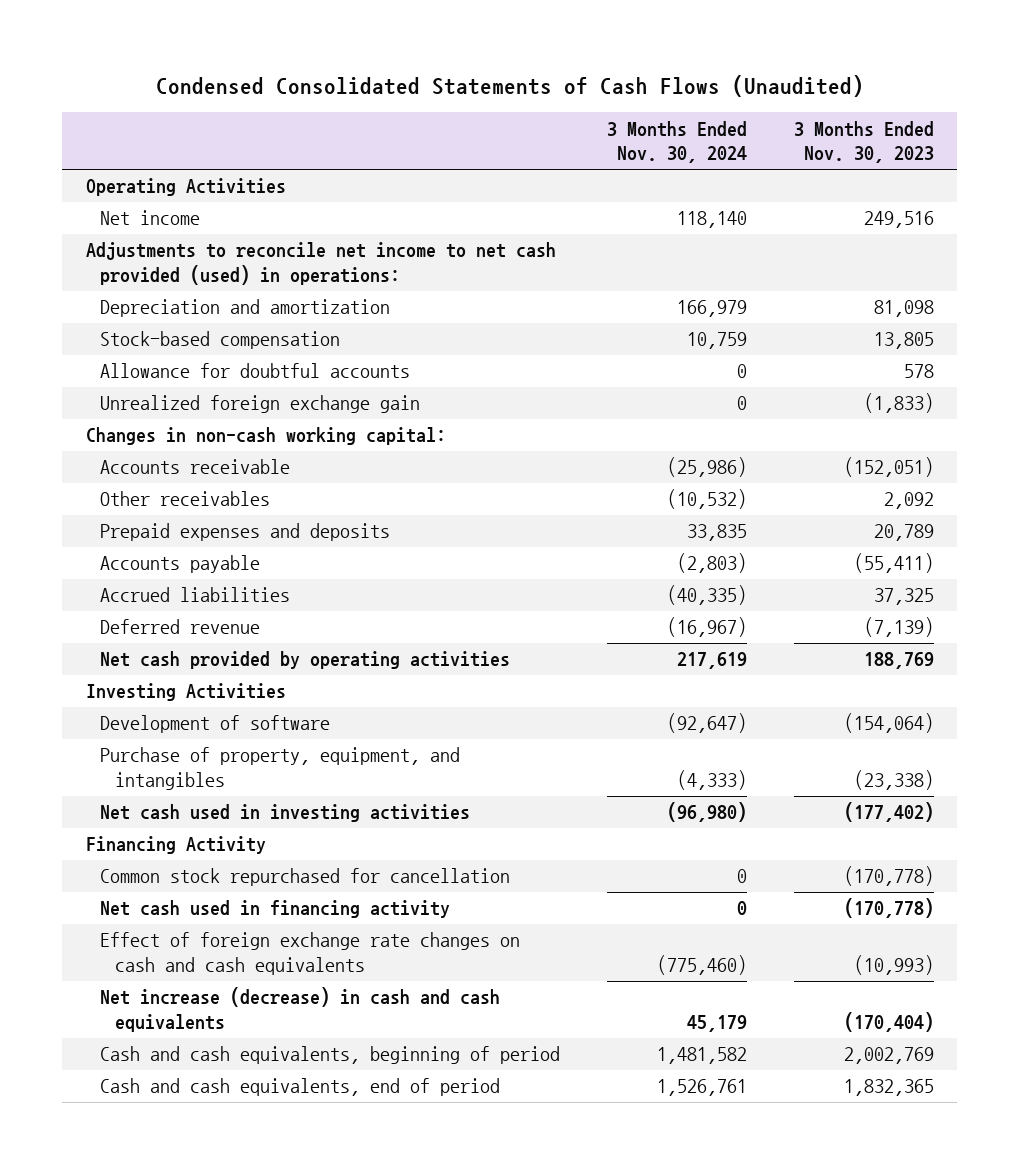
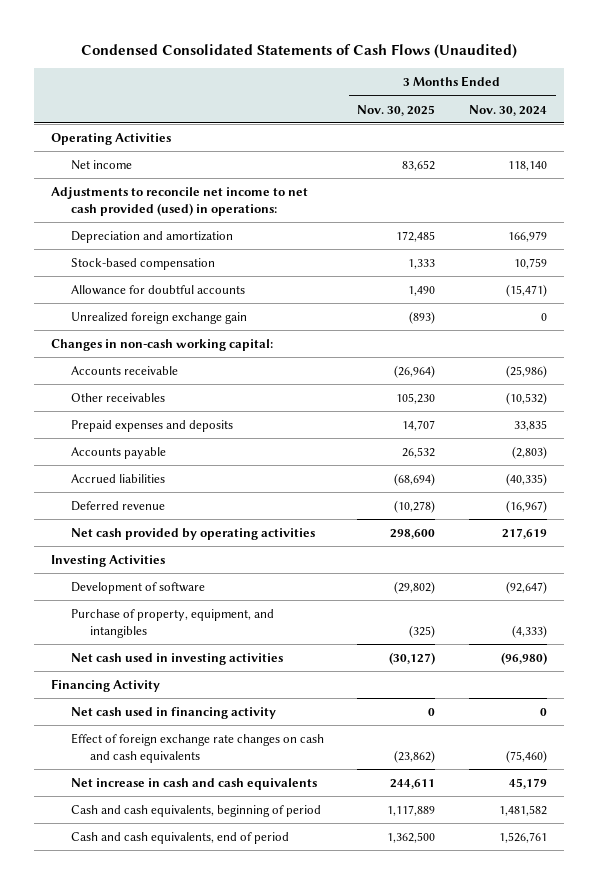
[793,120,934,164] 3 Months Ended Nov. 30, 2023 -> none
none -> [357,104,436,116] Nov. 30, 2025
[737,364,748,379] 0 -> [506,283,548,297] (15,471)
[100,868,511,887] Common stock repurchased for cancellation -> none
[657,955,748,976] (775,460) -> [506,749,548,763] (75,460)
[100,987,501,1033] Net increase (decrease) in cash and cash equivalents -> [70,777,317,790] Net increase in cash and cash equivalents

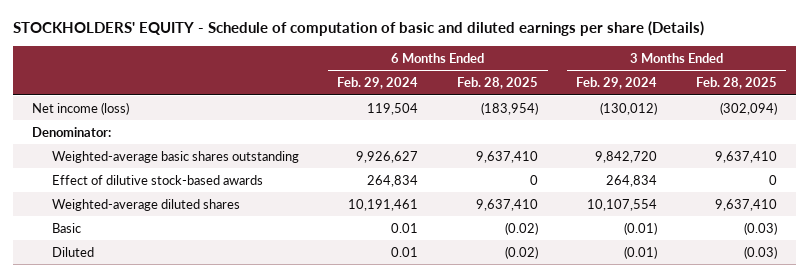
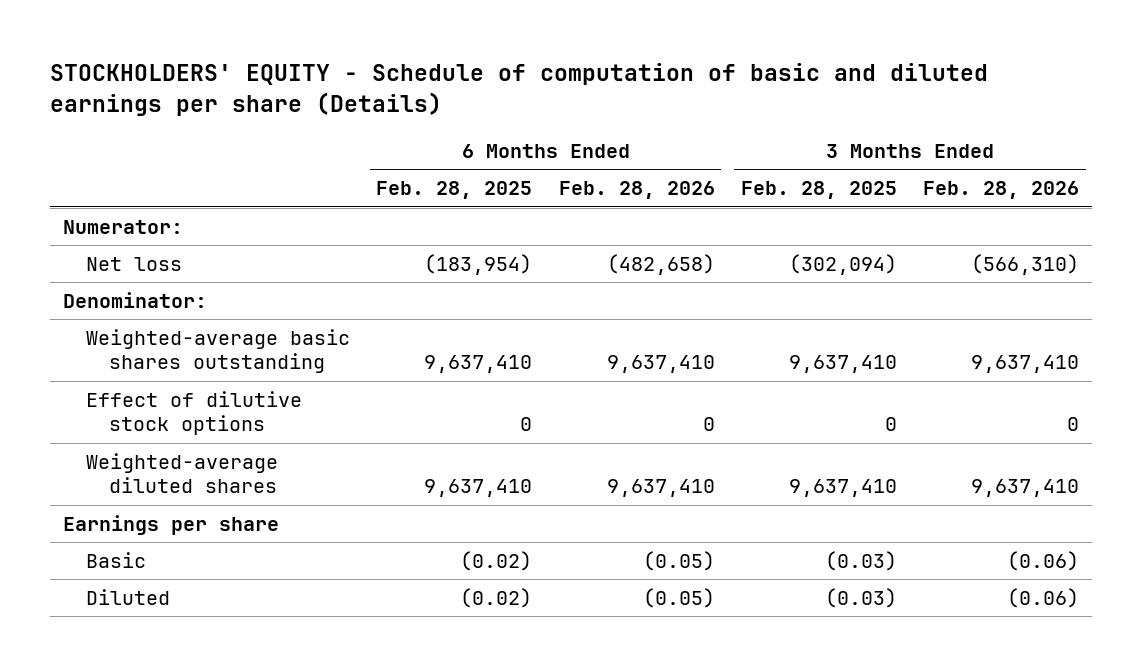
[337,77,419,90] Feb. 29, 2024 -> none
[576,77,658,90] Feb. 29, 2024 -> none
none -> [558,181,715,200] Feb. 28, 2026
none -> [923,181,1080,200] Feb. 28, 2026
none -> [63,219,184,234] Numerator:
[32,101,130,115] Net income (loss) -> [86,256,183,271] Net loss
[52,174,264,185] Effect of dilutive stock-based awards -> [86,390,303,436] Effect of dilutive stock options
none -> [63,514,280,535] Earnings per share

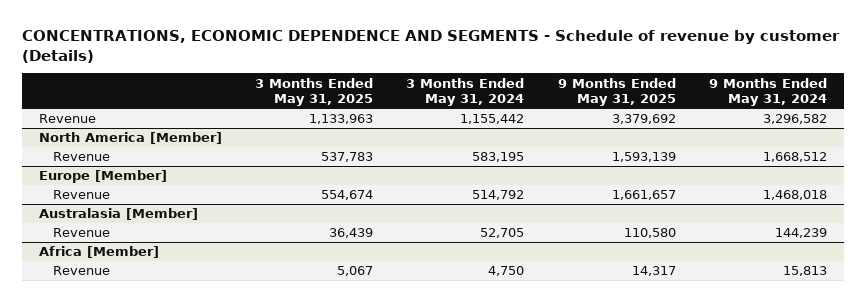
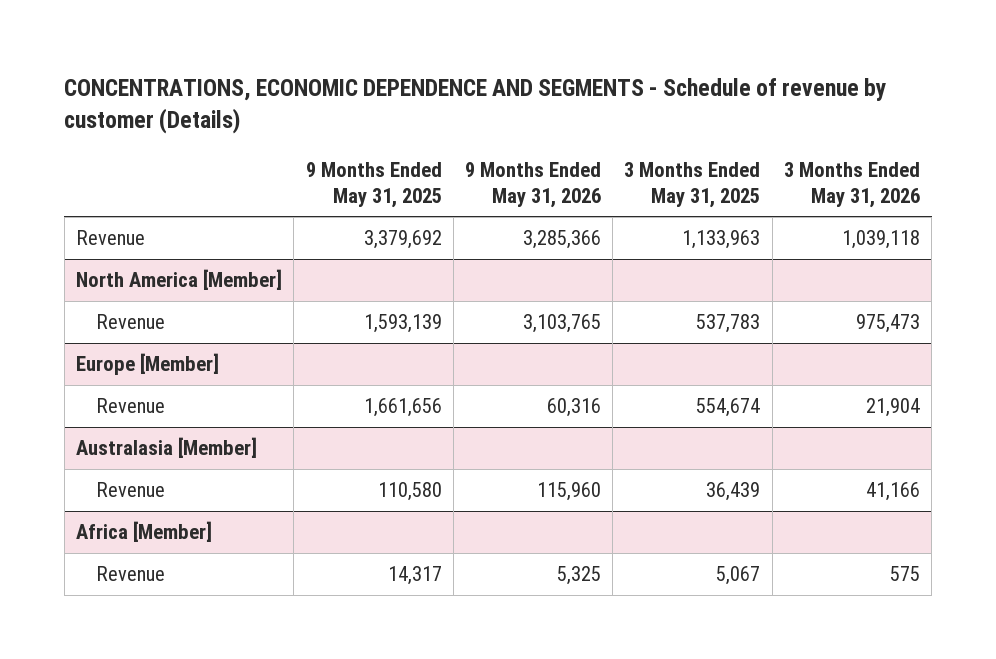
[406,77,525,106] 3 Months Ended May 31, 2024 -> none
[708,77,827,106] 9 Months Ended May 31, 2024 -> none
none -> [465,161,602,208] 9 Months Ended May 31, 2026
none -> [783,161,920,208] 3 Months Ended May 31, 2026
[611,190,676,201] 1,661,657 -> [363,398,442,418] 1,661,656

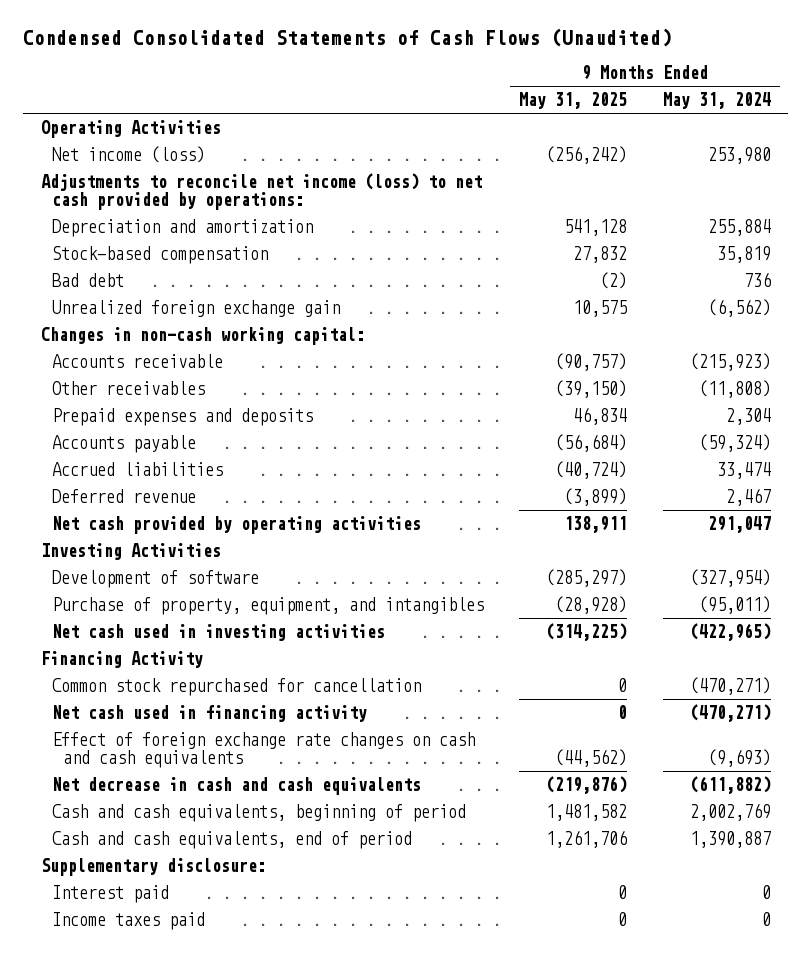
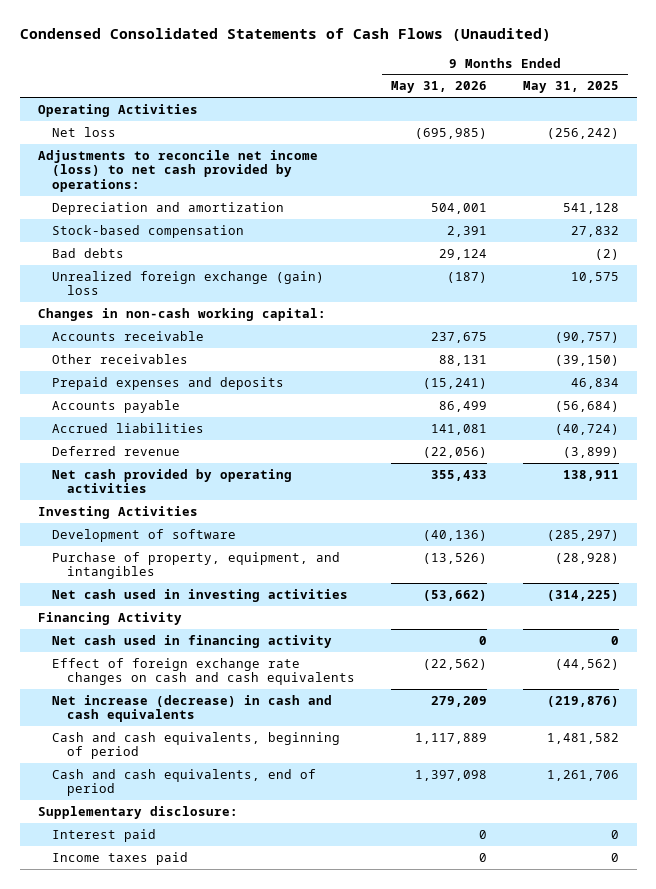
[662,92,771,110] May 31, 2024 -> none
none -> [390,81,487,94] May 31, 2026
[51,146,205,164] Net income (loss) -> [52,126,117,137] Net loss
[51,273,124,288] Bad debt -> [52,247,125,258] Bad debts
[51,300,340,318] Unrealized foreign exchange gain -> [52,270,325,296] Unrealized foreign exchange (gain) loss
[51,678,421,697] Common stock repurchased for cancellation -> none
[51,777,421,796] Net decrease in cash and cash equivalents -> [52,694,333,723] Net increase (decrease) in cash and cash equivalents

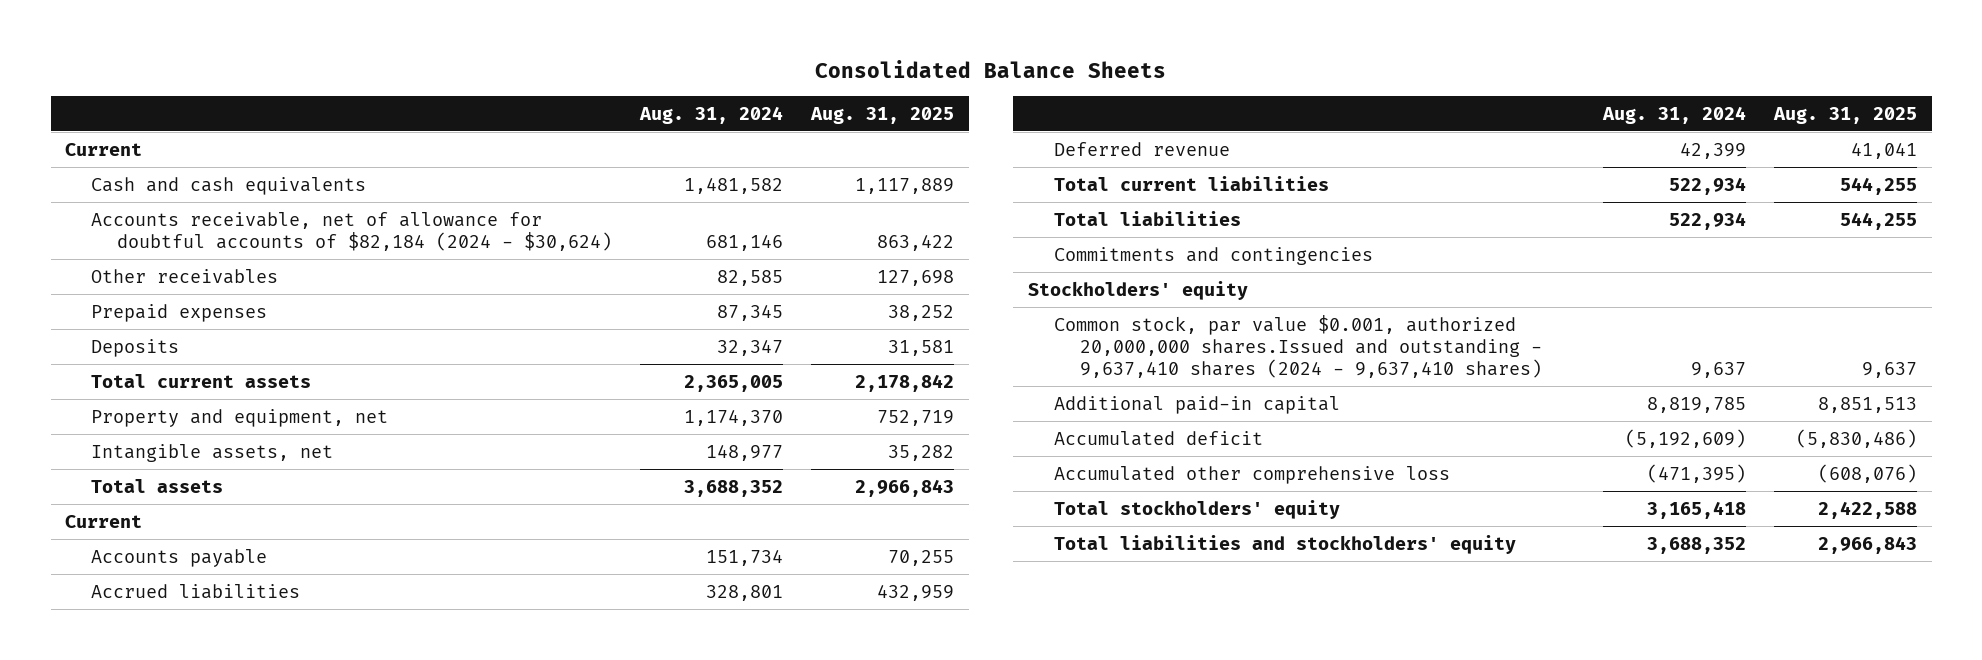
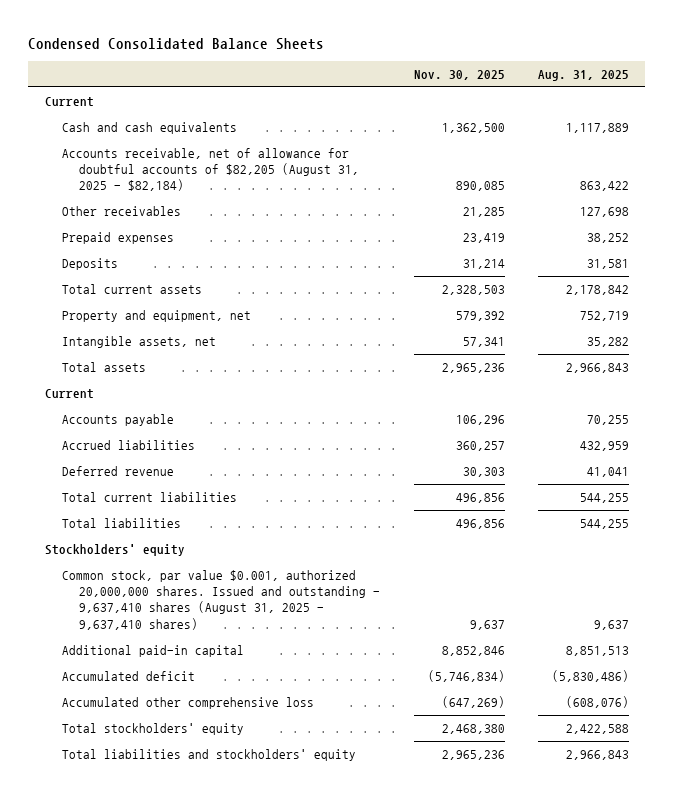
[815,60,1167,79] Consolidated Balance Sheets -> [28,37,325,50] Condensed Consolidated Balance Sheets
[639,105,784,124] Aug. 31, 2024 -> none
none -> [413,69,505,80] Nov. 30, 2025
[90,211,612,251] Accounts receivable, net of allowance for doubtful accounts of $82,184 (2024 - $30,624) -> [62,148,360,192] Accounts receivable, net of allowance for doubtful accounts of $82,205 (August 31, 2025 - $82,184)
[1053,246,1373,265] Commitments and contingencies -> none
[1053,314,1542,379] Common stock, par value $0.001, authorized 20,000,000 shares.Issued and outstanding - 9,637,410 shares (2024 - 9,637,410 shares) -> [62,570,381,630] Common stock, par value $0.001, authorized 20,000,000 shares. Issued and outstanding - 9,637,410 shares (August 31, 2025 - 9,637,410 shares)

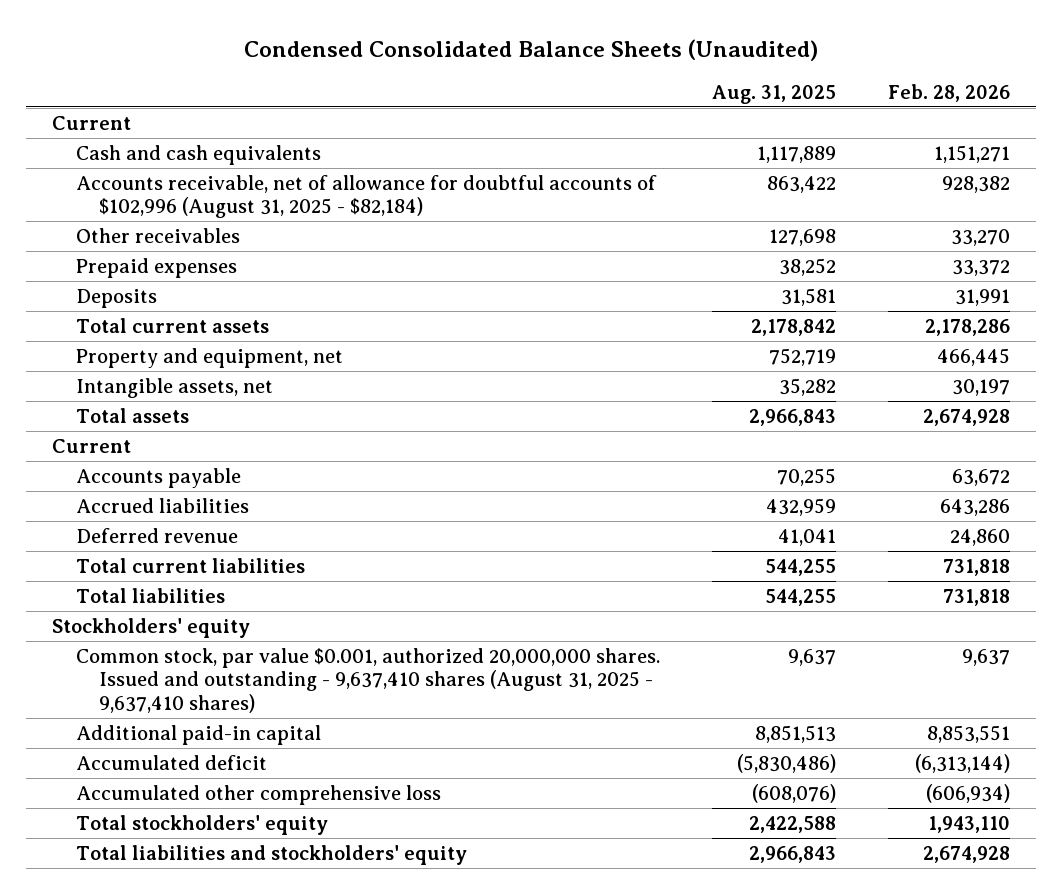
[28,37,325,50] Condensed Consolidated Balance Sheets -> [244,39,819,62] Condensed Consolidated Balance Sheets (Unaudited)
[413,69,505,80] Nov. 30, 2025 -> none
none -> [888,83,1011,102] Feb. 28, 2026
[62,148,360,192] Accounts receivable, net of allowance for doubtful accounts of $82,205 (August 31, 2025 - $82,184) -> [75,174,657,219] Accounts receivable, net of allowance for doubtful accounts of $102,996 (August 31, 2025 - $82,184)

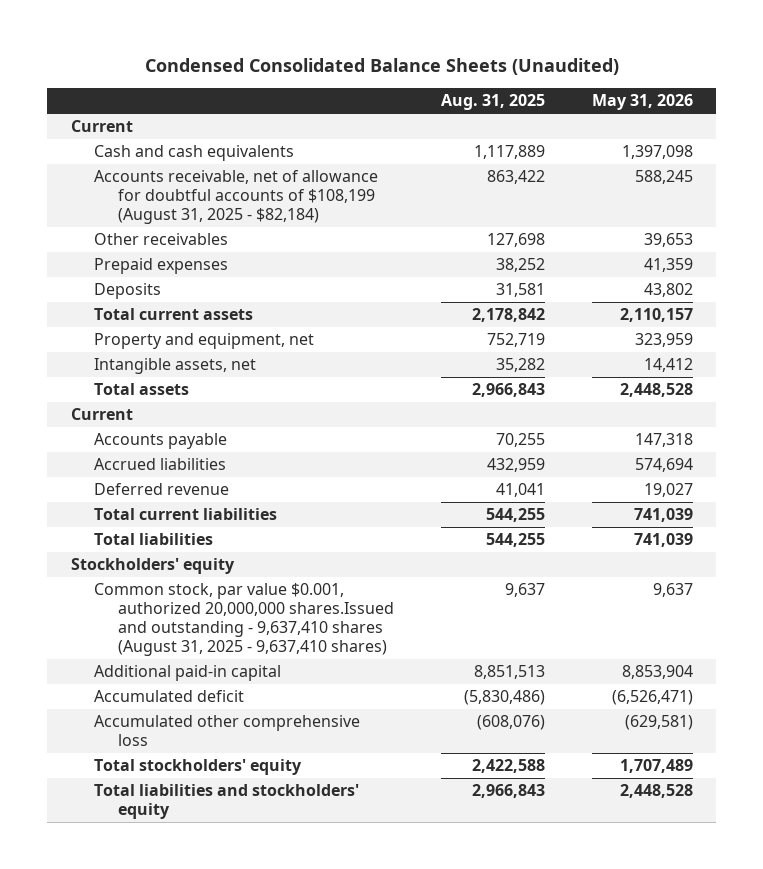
[888,83,1011,102] Feb. 28, 2026 -> none
none -> [591,94,693,111] May 31, 2026
[75,174,657,219] Accounts receivable, net of allowance for doubtful accounts of $102,996 (August 31, 2025 - $82,184) -> [94,170,379,225] Accounts receivable, net of allowance for doubtful accounts of $108,199 (August 31, 2025 - $82,184)
[75,647,660,714] Common stock, par value $0.001, authorized 20,000,000 shares. Issued and outstanding - 9,637,410 shares (August 31, 2025 - 9,637,410 shares) -> [94,583,395,657] Common stock, par value $0.001, authorized 20,000,000 shares.Issued and outstanding - 9,637,410 shares (August 31, 2025 - 9,637,410 shares)

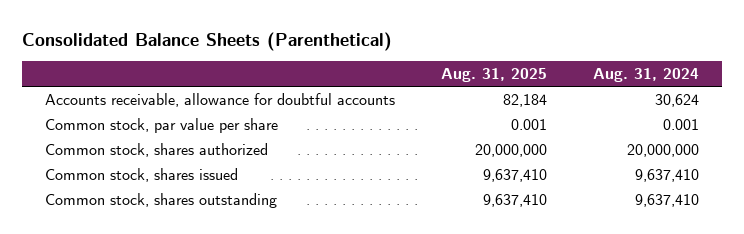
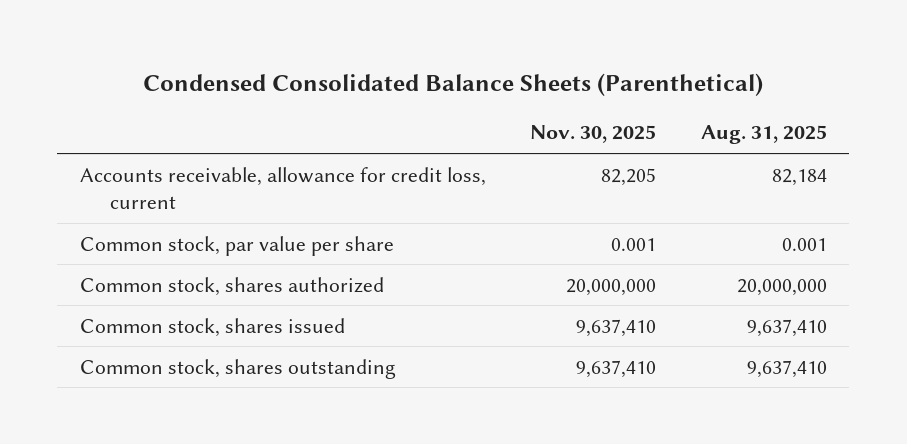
[22,32,393,52] Consolidated Balance Sheets (Parenthetical) -> [143,72,764,96] Condensed Consolidated Balance Sheets (Parenthetical)
[592,68,699,83] Aug. 31, 2024 -> none
none -> [530,125,657,144] Nov. 30, 2025
[45,92,396,107] Accounts receivable, allowance for doubtful accounts -> [79,166,486,210] Accounts receivable, allowance for credit loss, current

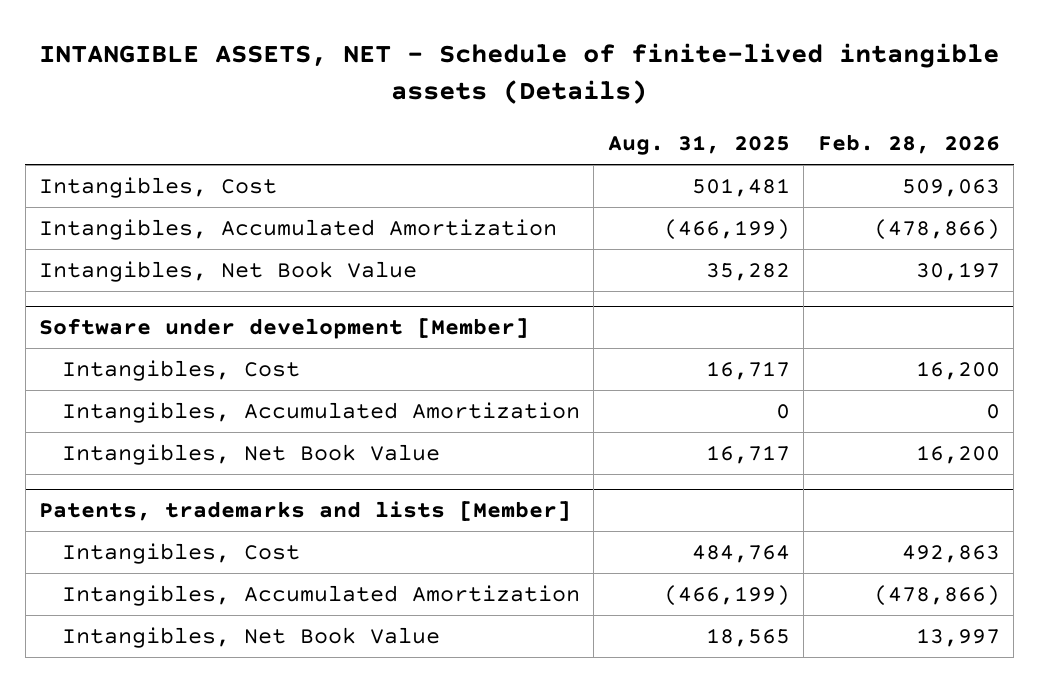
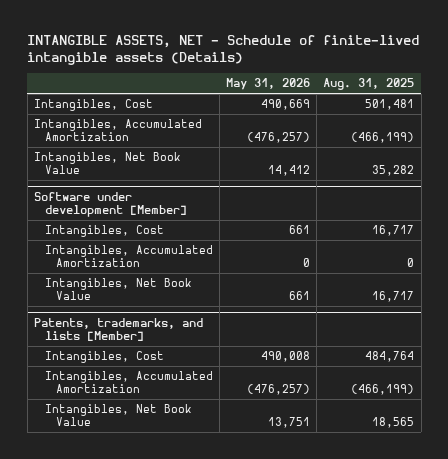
[817,134,1000,155] Feb. 28, 2026 -> none
none -> [226,78,311,91] May 31, 2026
[39,501,572,522] Patents, trademarks and lists [Member] -> [34,317,204,341] Patents, trademarks, and lists [Member]

